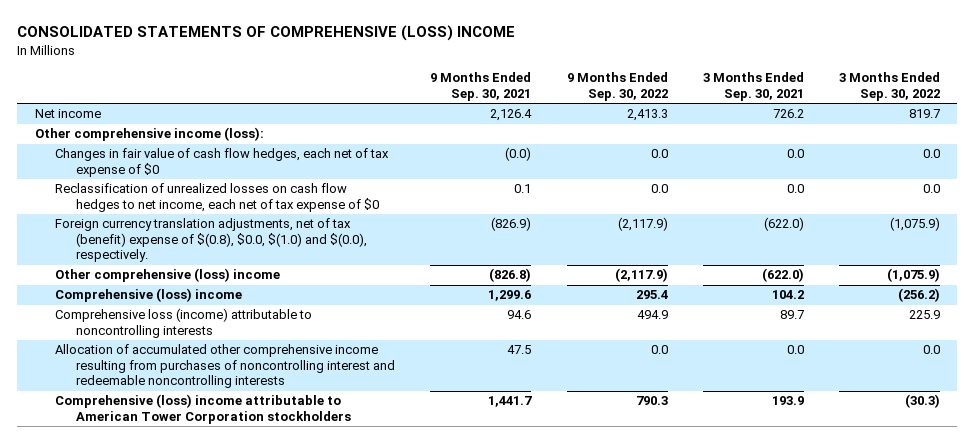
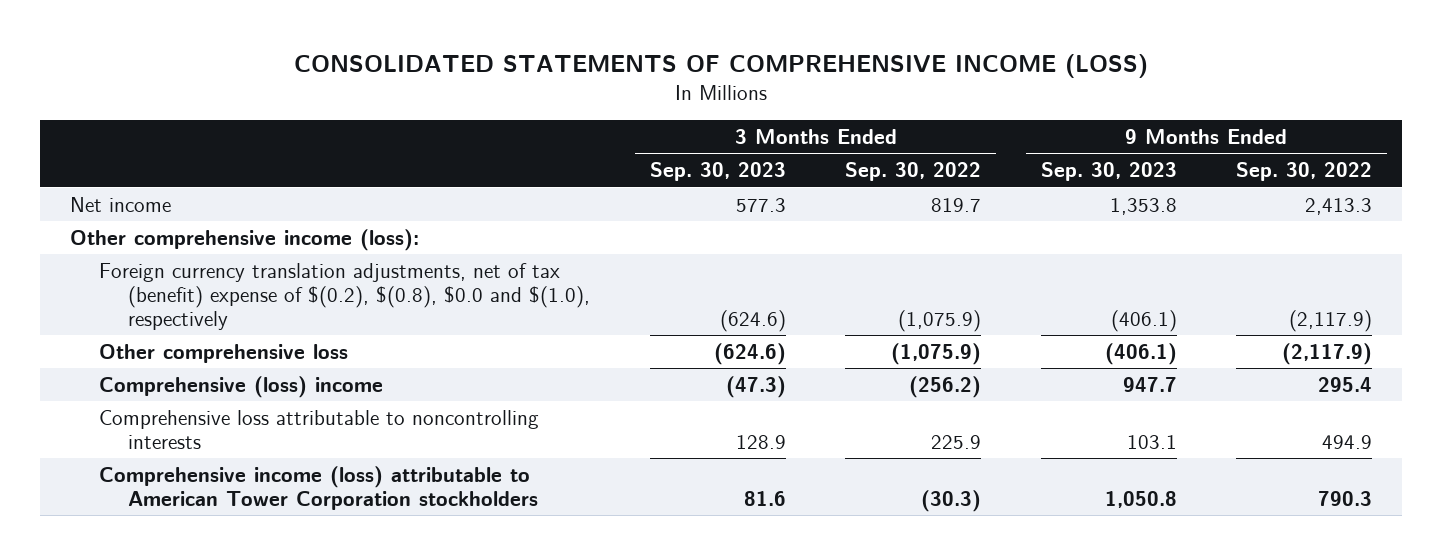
[17,25,516,42] CONSOLIDATED STATEMENTS OF COMPREHENSIVE (LOSS) INCOME -> [293,53,1148,78] CONSOLIDATED STATEMENTS OF COMPREHENSIVE INCOME (LOSS)
[430,72,532,101] 9 Months Ended Sep. 30, 2021 -> none
[702,72,804,101] 3 Months Ended Sep. 30, 2021 -> none
none -> [649,162,786,182] Sep. 30, 2023
none -> [1040,162,1177,182] Sep. 30, 2023
[55,148,390,177] Changes in fair value of cash flow hedges, each net of tax expense of $0 -> none
[55,183,380,212] Reclassification of unrealized losses on cash flow hedges to net income, each net of tax expense of $0 -> none
[55,218,368,263] Foreign currency translation adjustments, net of tax (benefit) expense of $(0.8), $0.0, $(1.0) and $(0.0), respectively. -> [99,262,591,330] Foreign currency translation adjustments, net of tax (benefit) expense of $(0.2), $(0.8), $0.0 and $(1.0), respectively
[55,268,281,283] Other comprehensive (loss) income -> [99,343,349,363] Other comprehensive loss
[55,344,396,389] Allocation of accumulated other comprehensive income resulting from purchases of noncontrolling interest and redeemable noncontrolling interests -> none
[55,308,313,338] Comprehensive loss (income) attributable to noncontrolling interests -> [99,409,540,449] Comprehensive loss attributable to noncontrolling interests
[55,394,352,424] Comprehensive (loss) income attributable to American Tower Corporation stockholders -> [99,465,539,510] Comprehensive income (loss) attributable to American Tower Corporation stockholders

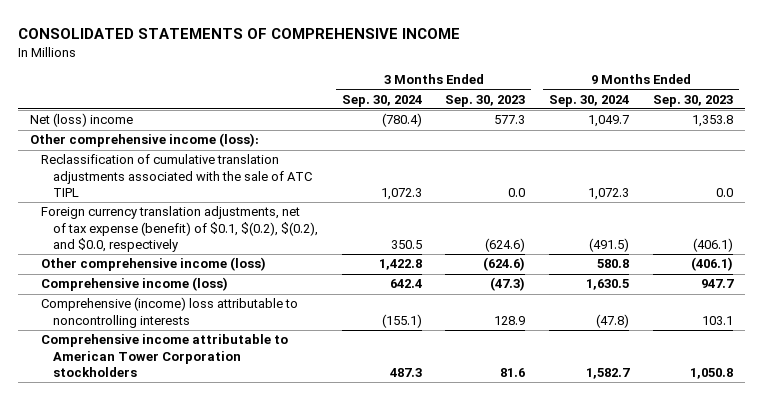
[293,53,1148,78] CONSOLIDATED STATEMENTS OF COMPREHENSIVE INCOME (LOSS) -> [18,27,461,39] CONSOLIDATED STATEMENTS OF COMPREHENSIVE INCOME
[845,162,982,182] Sep. 30, 2022 -> none
[1236,162,1373,182] Sep. 30, 2022 -> none
none -> [341,94,422,107] Sep. 30, 2024
none -> [549,94,630,107] Sep. 30, 2024
[69,196,171,212] Net income -> [29,113,133,128] Net (loss) income
none -> [41,154,312,198] Reclassification of cumulative translation adjustments associated with the sale of ATC TIPL
[99,262,591,330] Foreign currency translation adjustments, net of tax (benefit) expense of $(0.2), $(0.8), $0.0 and $(1.0), respectively -> [41,206,318,253] Foreign currency translation adjustments, net of tax expense (benefit) of $0.1, $(0.2), $(0.2), and $0.0, respectively
[99,343,349,363] Other comprehensive loss -> [41,257,267,272] Other comprehensive income (loss)
[99,375,384,398] Comprehensive (loss) income -> [41,277,229,292] Comprehensive income (loss)
[99,409,540,449] Comprehensive loss attributable to noncontrolling interests -> [41,297,299,328] Comprehensive (income) loss attributable to noncontrolling interests
[99,465,539,510] Comprehensive income (loss) attributable to American Tower Corporation stockholders -> [41,334,289,378] Comprehensive income attributable to American Tower Corporation stockholders

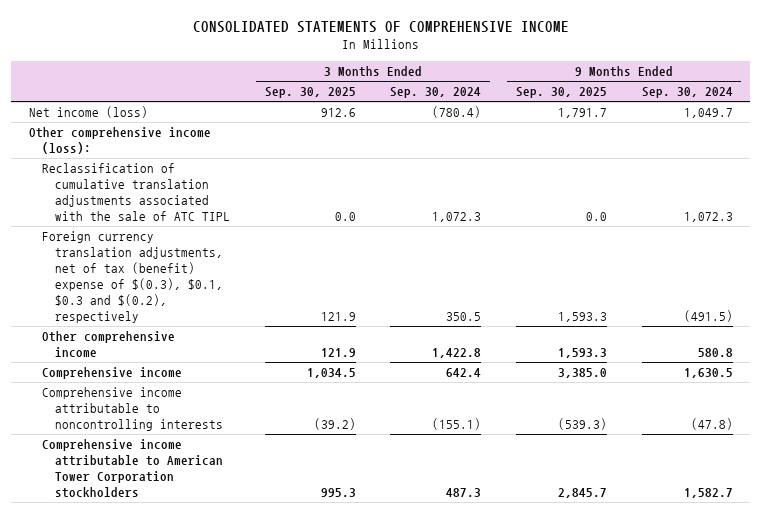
[445,94,526,107] Sep. 30, 2023 -> none
[653,94,734,107] Sep. 30, 2023 -> none
none -> [264,87,356,99] Sep. 30, 2025
none -> [515,87,607,99] Sep. 30, 2025
[29,113,133,128] Net (loss) income -> [28,106,148,119] Net income (loss)
[41,206,318,253] Foreign currency translation adjustments, net of tax expense (benefit) of $0.1, $(0.2), $(0.2), and $0.0, respectively -> [41,231,223,323] Foreign currency translation adjustments, net of tax (benefit) expense of $(0.3), $0.1, $0.3 and $(0.2), respectively
[41,257,267,272] Other comprehensive income (loss) -> [41,331,175,358] Other comprehensive income
[41,277,229,292] Comprehensive income (loss) -> [41,367,182,380] Comprehensive income
[41,297,299,328] Comprehensive (income) loss attributable to noncontrolling interests -> [41,387,223,432] Comprehensive income attributable to noncontrolling interests

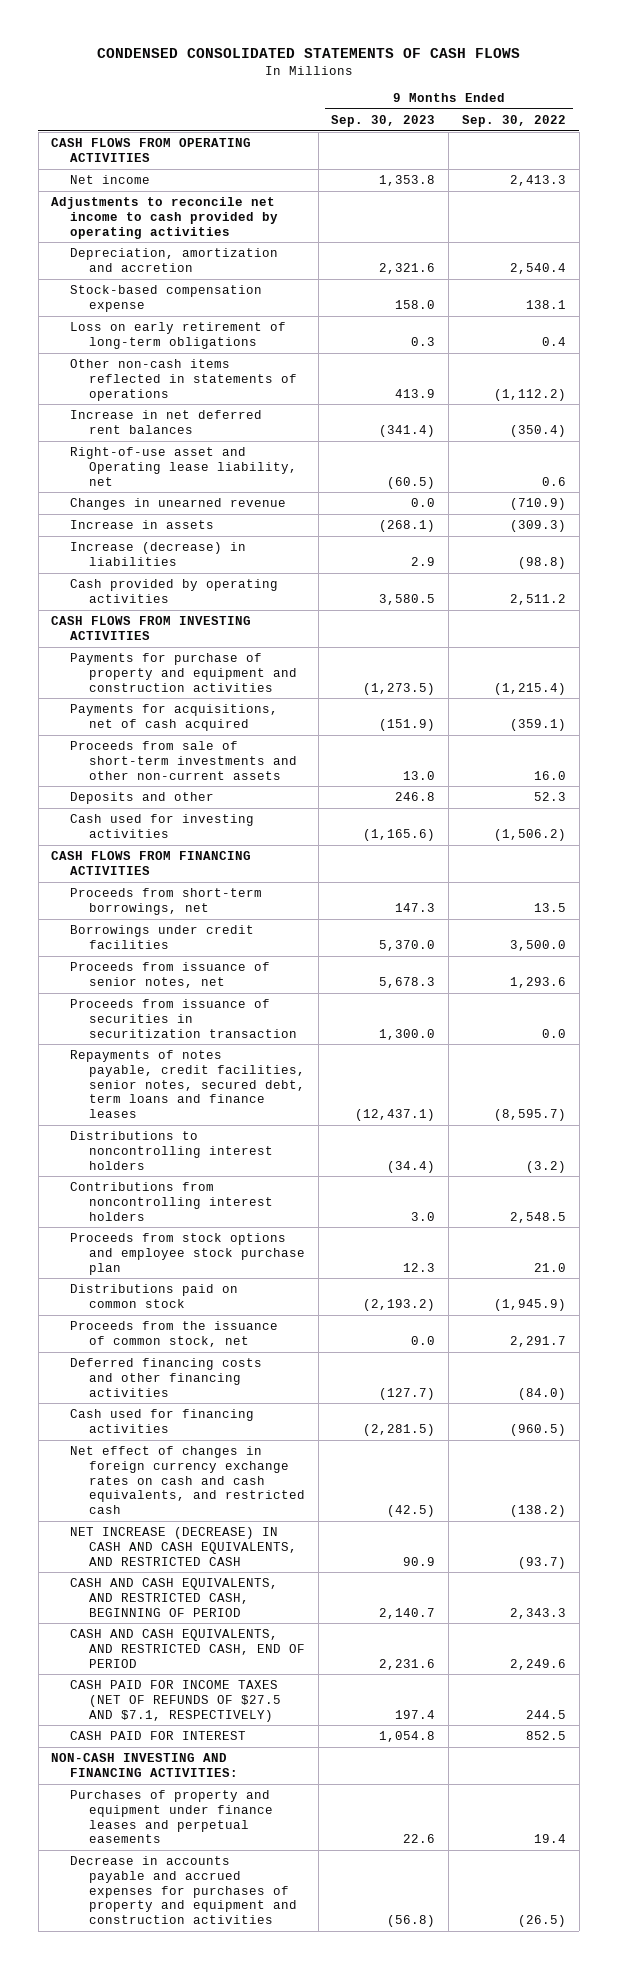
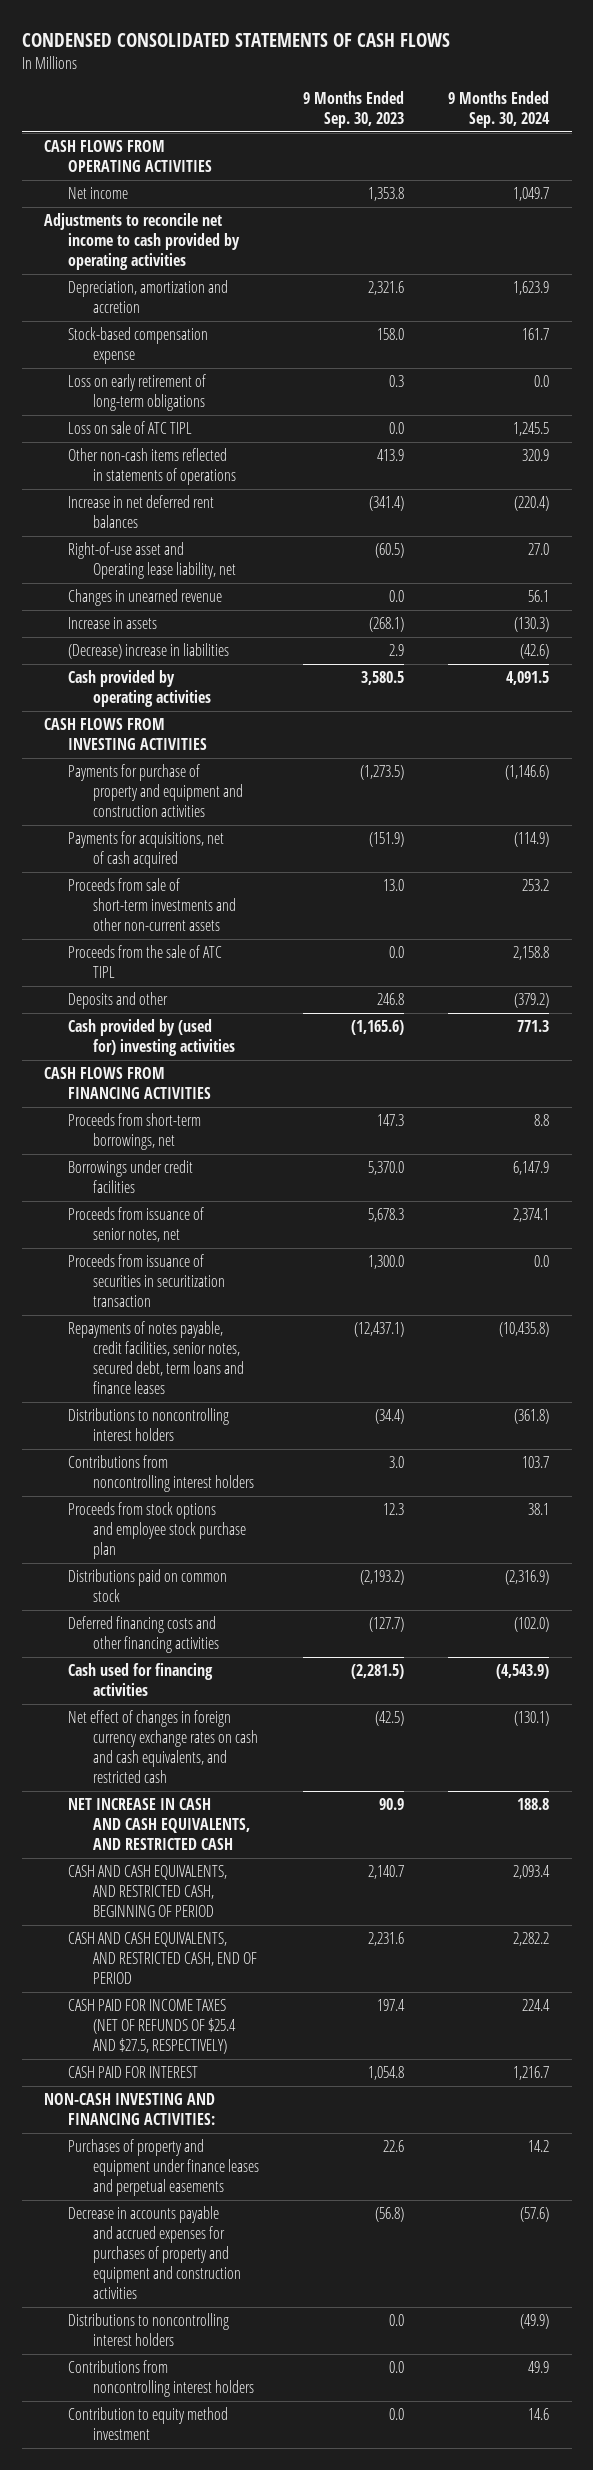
[461,115,566,128] Sep. 30, 2022 -> none
none -> [448,91,551,129] 9 Months Ended Sep. 30, 2024
none -> [68,421,193,435] Loss on sale of ATC TIPL
[70,542,247,566] Increase (decrease) in liabilities -> [68,643,230,660] (Decrease) increase in liabilities
none -> [68,945,223,979] Proceeds from the sale of ATC TIPL
[70,814,255,838] Cash used for investing activities -> [68,1019,235,1057] Cash provided by (used for) investing activities
[70,1321,279,1347] Proceeds from the issuance of common stock, net -> none
[70,1527,297,1566] NET INCREASE (DECREASE) IN CASH AND CASH EQUIVALENTS, AND RESTRICTED CASH -> [68,1798,250,1851] NET INCREASE IN CASH AND CASH EQUIVALENTS, AND RESTRICTED CASH
[70,1680,281,1722] CASH PAID FOR INCOME TAXES (NET OF REFUNDS OF $27.5 AND $7.1, RESPECTIVELY) -> [68,1999,236,2055] CASH PAID FOR INCOME TAXES (NET OF REFUNDS OF $25.4 AND $27.5, RESPECTIVELY)
none -> [68,2313,230,2347] Distributions to noncontrolling interest holders
none -> [68,2360,254,2398] Contributions from noncontrolling interest holders
none -> [68,2407,229,2441] Contribution to equity method investment

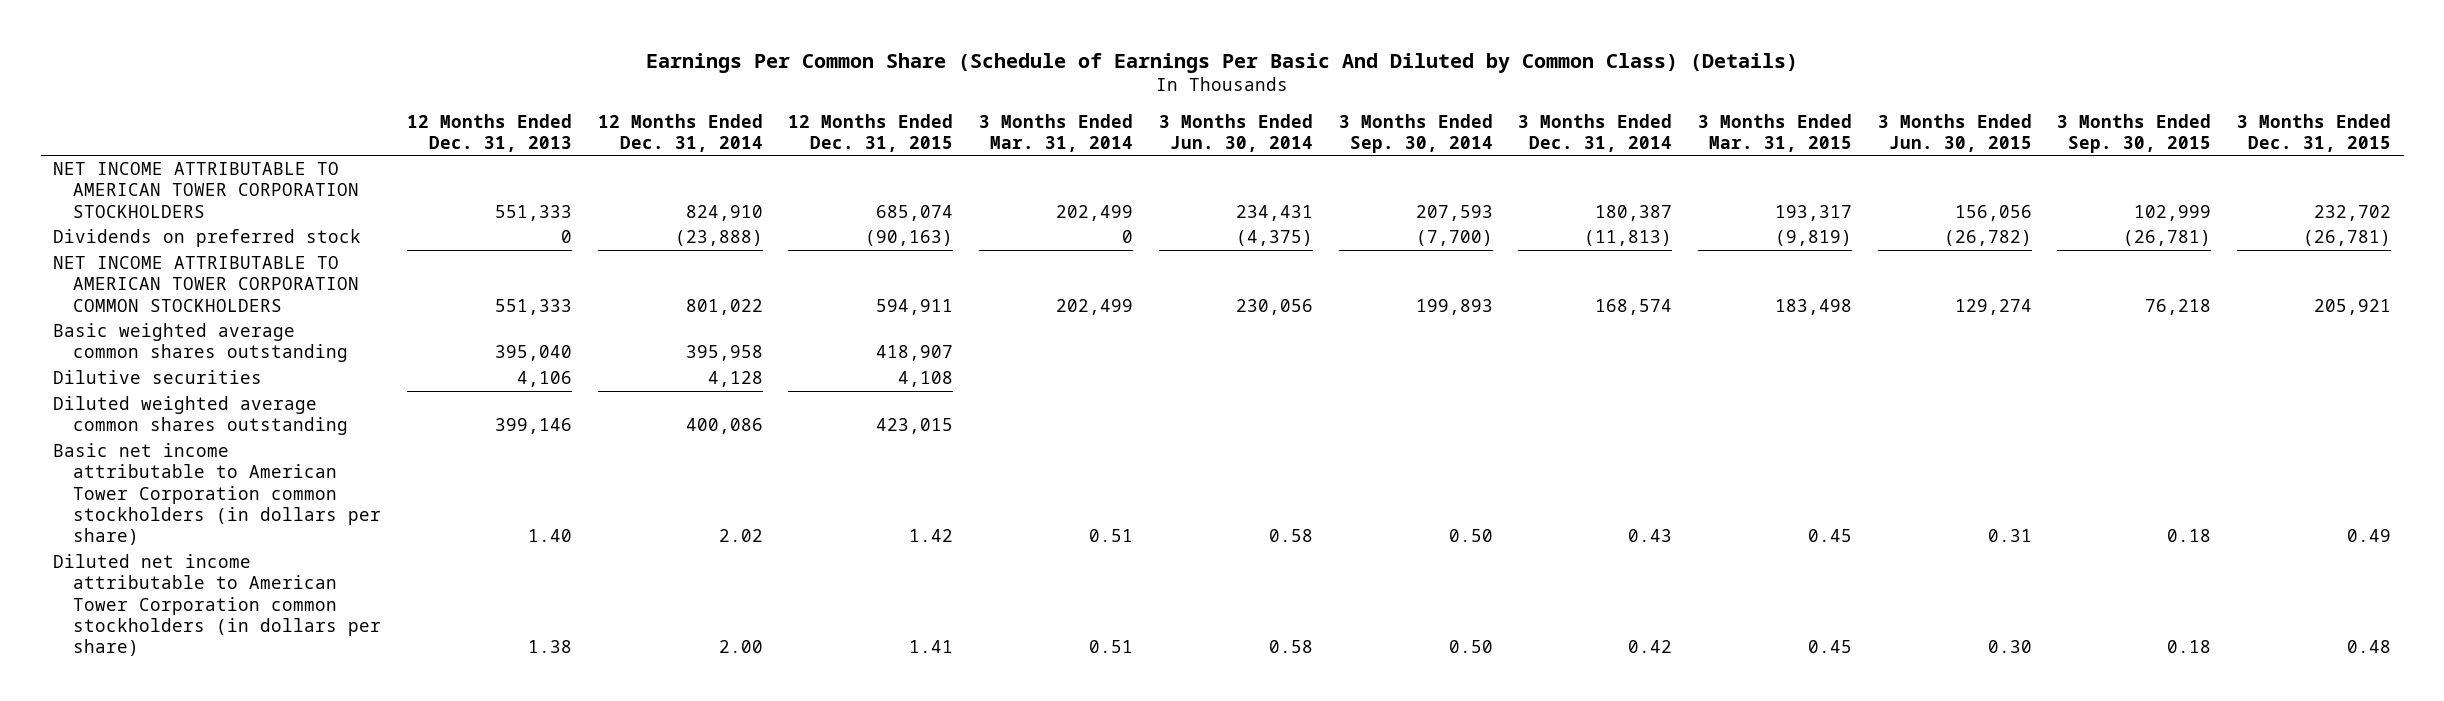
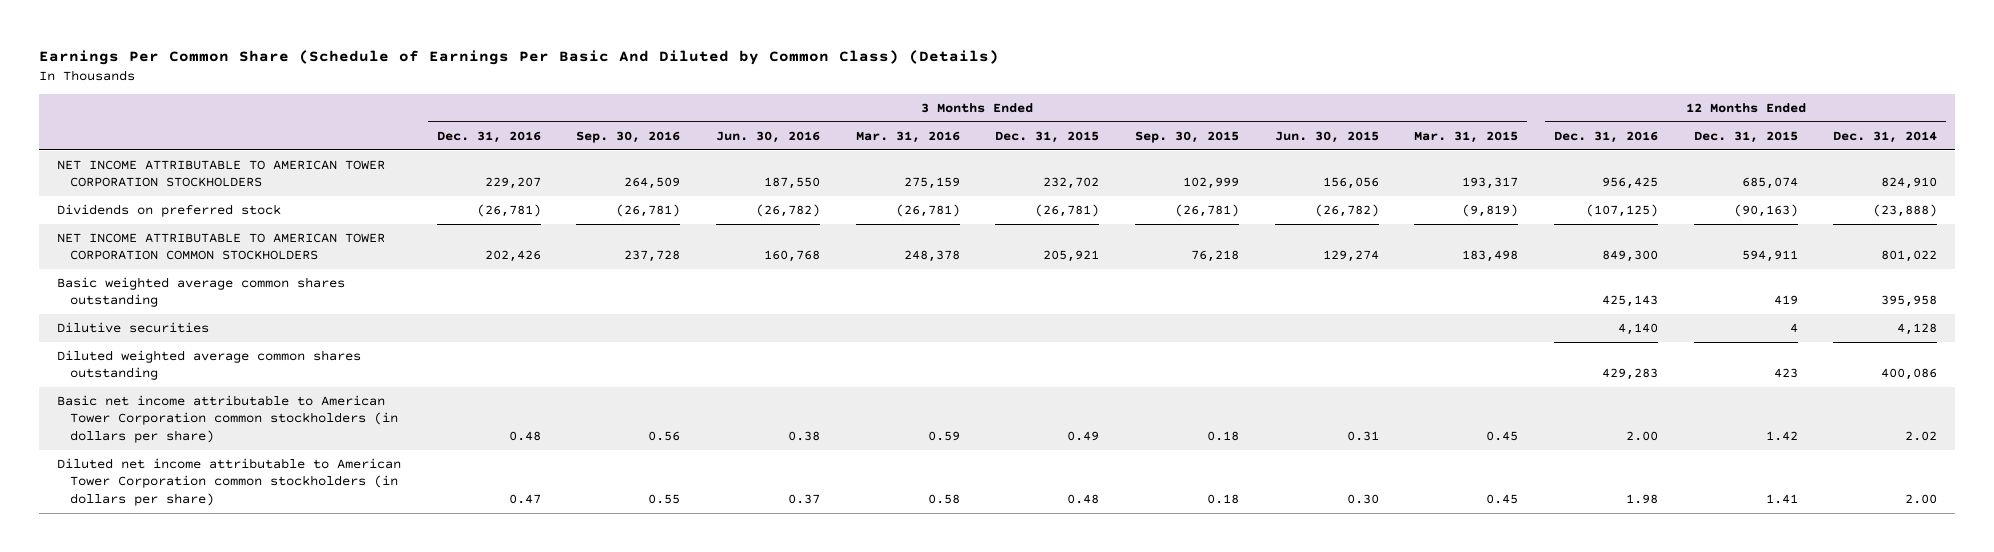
[407,113,573,152] 12 Months Ended Dec. 31, 2013 -> none
[979,113,1134,152] 3 Months Ended Mar. 31, 2014 -> none
[1158,113,1313,152] 3 Months Ended Jun. 30, 2014 -> none
[1338,113,1493,153] 3 Months Ended Sep. 30, 2014 -> none
[1518,113,1673,152] 3 Months Ended Dec. 31, 2014 -> none
none -> [436,130,541,143] Dec. 31, 2016
none -> [576,130,681,143] Sep. 30, 2016
none -> [715,130,820,143] Jun. 30, 2016
none -> [855,130,960,143] Mar. 31, 2016
none -> [1553,130,1658,143] Dec. 31, 2016
[876,345,954,362] 418,907 -> [1773,295,1798,306] 419
[898,371,954,388] 4,108 -> [1789,323,1798,334] 4
[876,418,954,435] 423,015 -> [1773,368,1798,379] 423

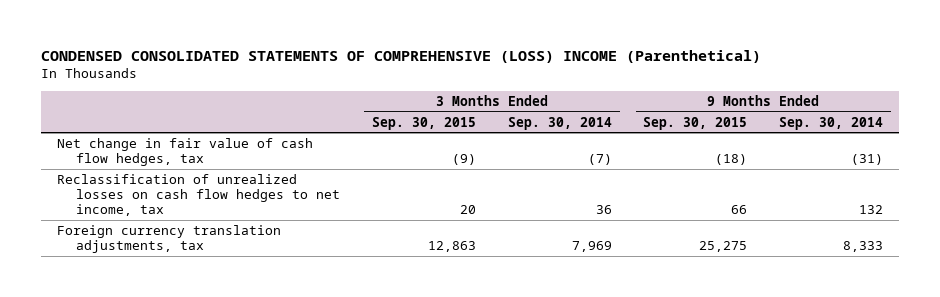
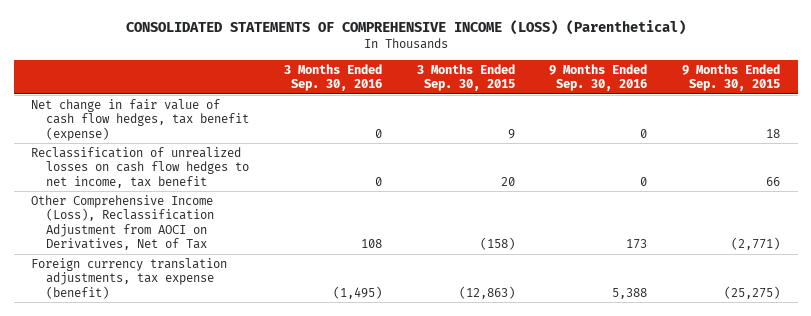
[40,49,761,63] CONDENSED CONSOLIDATED STATEMENTS OF COMPREHENSIVE (LOSS) INCOME (Parenthetical) -> [125,19,686,35] CONSOLIDATED STATEMENTS OF COMPREHENSIVE INCOME (LOSS) (Parenthetical)
[507,116,612,130] Sep. 30, 2014 -> none
[779,116,884,130] Sep. 30, 2014 -> none
none -> [283,63,382,92] 3 Months Ended Sep. 30, 2016
none -> [549,63,648,92] 9 Months Ended Sep. 30, 2016
[56,137,313,167] Net change in fair value of cash flow hedges, tax -> [30,98,250,141] Net change in fair value of cash flow hedges, tax benefit (expense)
[451,154,476,166] (9) -> [507,128,515,139] 9
[715,154,748,166] (18) -> [766,128,781,138] 18
[56,173,341,217] Reclassification of unrealized losses on cash flow hedges to net income, tax -> [30,146,250,188] Reclassification of unrealized losses on cash flow hedges to net income, tax benefit
none -> [30,194,215,251] Other Comprehensive Income (Loss), Reclassification Adjustment from AOCI on Derivatives, Net of Tax
[56,224,281,254] Foreign currency translation adjustments, tax -> [30,257,227,299] Foreign currency translation adjustments, tax expense (benefit)
[427,241,476,253] 12,863 -> [458,285,515,299] (12,863)
[699,241,748,253] 25,275 -> [724,285,781,299] (25,275)

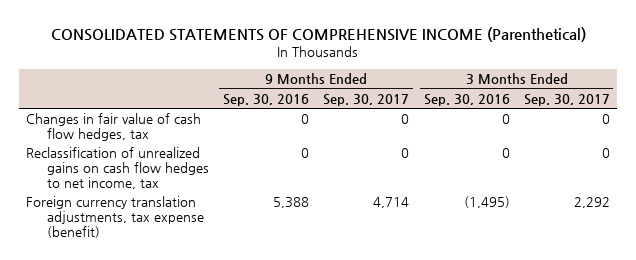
[125,19,686,35] CONSOLIDATED STATEMENTS OF COMPREHENSIVE INCOME (LOSS) (Parenthetical) -> [51,27,587,43] CONSOLIDATED STATEMENTS OF COMPREHENSIVE INCOME (Parenthetical)
[416,63,515,92] 3 Months Ended Sep. 30, 2015 -> none
[682,63,781,92] 9 Months Ended Sep. 30, 2015 -> none
none -> [323,93,410,106] Sep. 30, 2017
none -> [523,93,610,106] Sep. 30, 2017
[30,194,215,251] Other Comprehensive Income (Loss), Reclassification Adjustment from AOCI on Derivatives, Net of Tax -> none
[30,98,250,141] Net change in fair value of cash flow hedges, tax benefit (expense) -> [26,113,202,142] Changes in fair value of cash flow hedges, tax
[30,146,250,188] Reclassification of unrealized losses on cash flow hedges to net income, tax benefit -> [26,147,209,190] Reclassification of unrealized gains on cash flow hedges to net income, tax

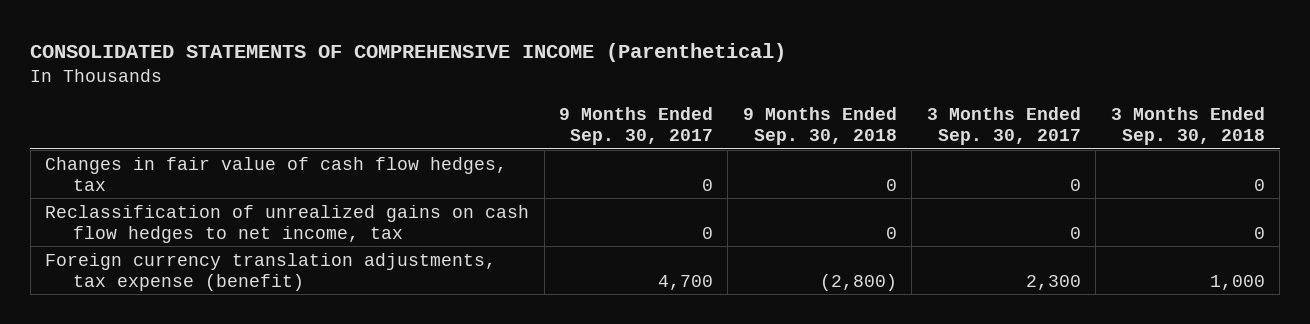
[223,93,310,106] Sep. 30, 2016 -> none
[423,93,510,106] Sep. 30, 2016 -> none
none -> [742,106,897,145] 9 Months Ended Sep. 30, 2018
none -> [1110,106,1265,145] 3 Months Ended Sep. 30, 2018
[373,197,410,209] 4,714 -> [658,274,714,290] 4,700
[573,197,610,209] 2,292 -> [1025,274,1081,290] 2,300

